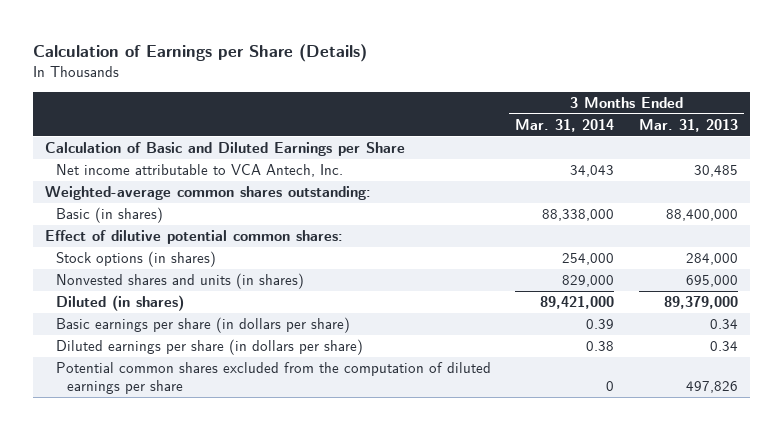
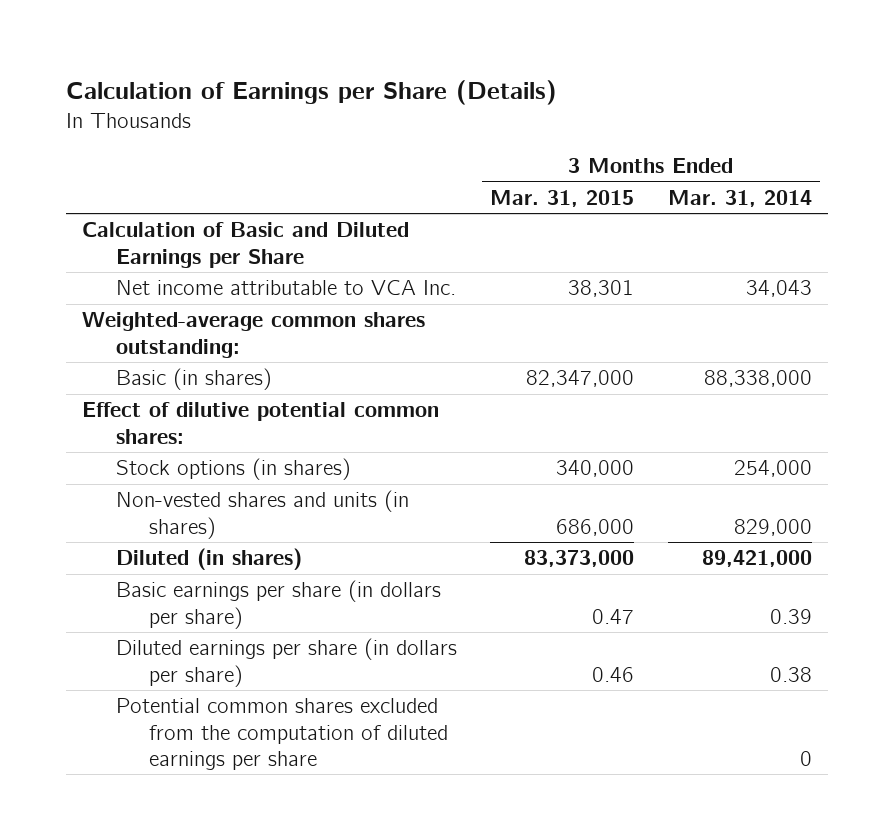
[638,118,738,132] Mar. 31, 2013 -> none
none -> [490,189,635,207] Mar. 31, 2015
[56,164,344,178] Net income attributable to VCA Antech, Inc. -> [115,280,456,296] Net income attributable to VCA Inc.
[56,273,305,290] Nonvested shares and units (in shares) -> [115,490,409,539] Non-vested shares and units (in shares)

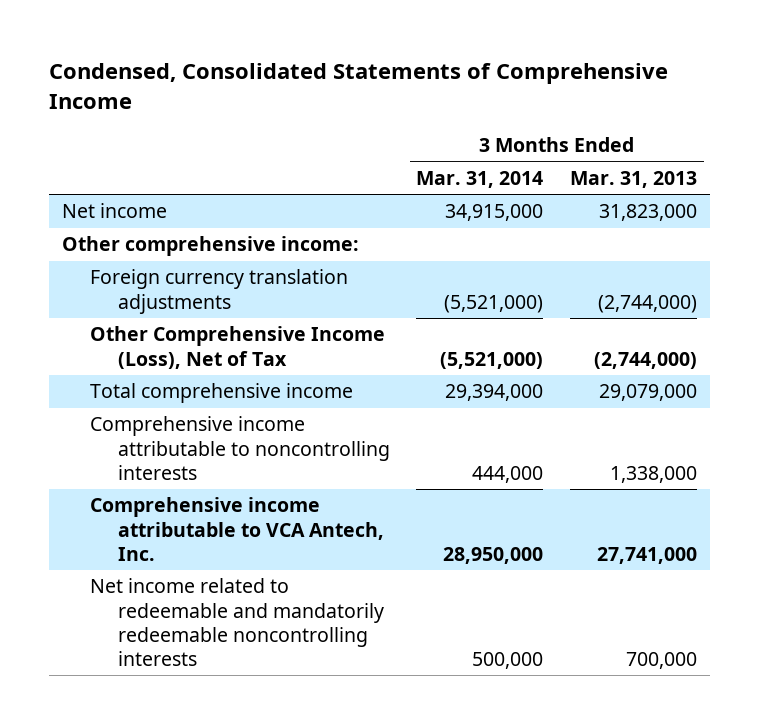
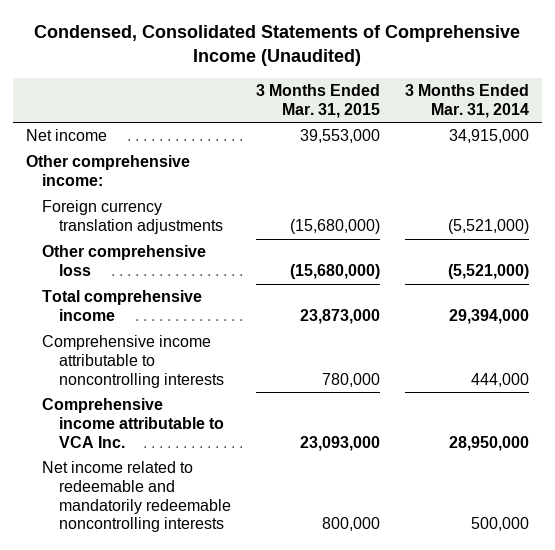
[48,63,668,110] Condensed, Consolidated Statements of Comprehensive Income -> [34,24,521,67] Condensed, Consolidated Statements of Comprehensive Income (Unaudited)
[570,170,698,188] Mar. 31, 2013 -> none
none -> [255,84,380,118] 3 Months Ended Mar. 31, 2015
[89,326,385,369] Other Comprehensive Income (Loss), Net of Tax -> [42,245,207,277] Other comprehensive loss
[89,497,384,561] Comprehensive income attributable to VCA Antech, Inc. -> [42,398,224,448] Comprehensive income attributable to VCA Inc.

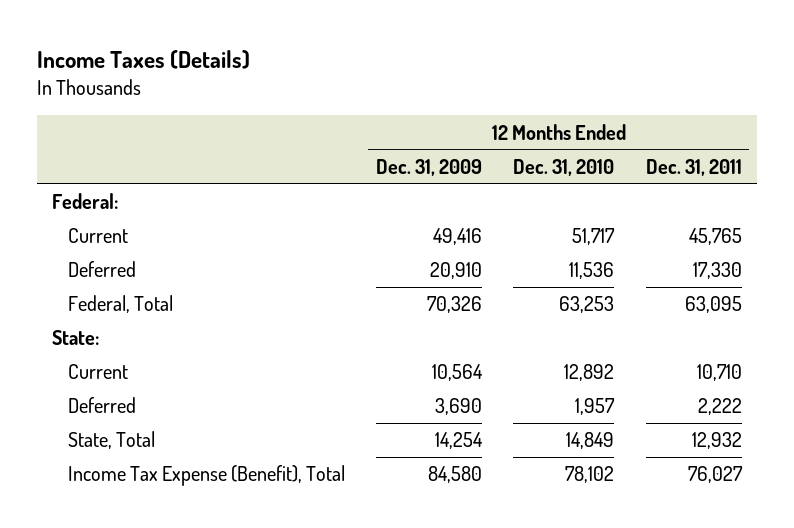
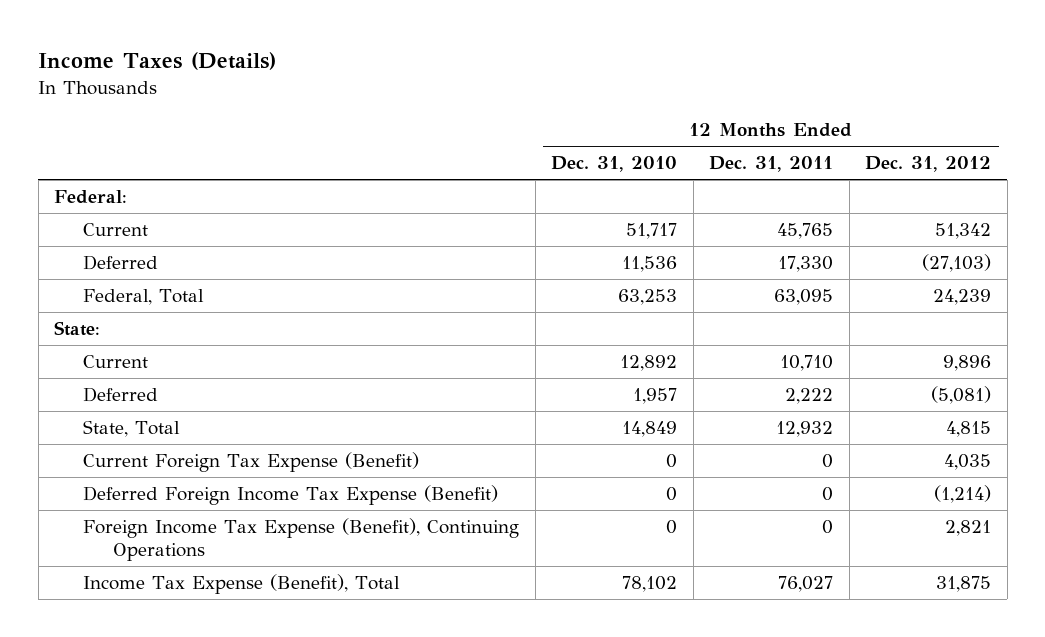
[376,158,483,176] Dec. 31, 2009 -> none
none -> [865,156,992,173] Dec. 31, 2012
none -> [83,452,420,473] Current Foreign Tax Expense (Benefit)
none -> [83,485,499,506] Deferred Foreign Income Tax Expense (Benefit)
none -> [83,518,520,562] Foreign Income Tax Expense (Benefit), Continuing Operations

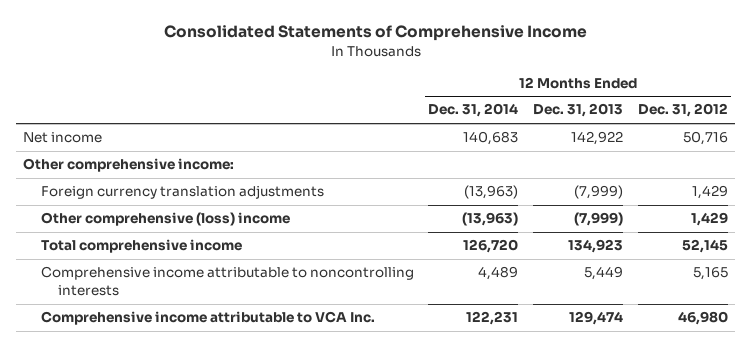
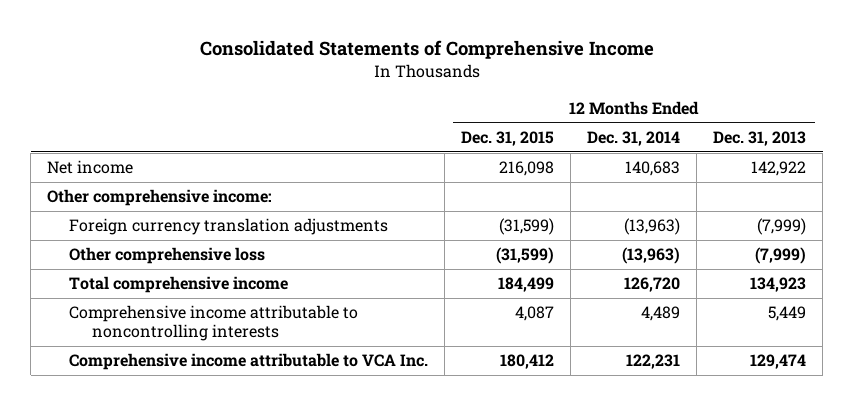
[637,103,728,118] Dec. 31, 2012 -> none
none -> [461,131,555,147] Dec. 31, 2015
[40,212,290,227] Other comprehensive (loss) income -> [69,247,266,265] Other comprehensive loss

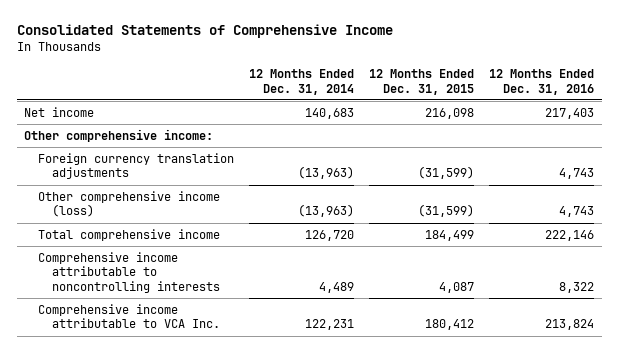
[713,131,807,147] Dec. 31, 2013 -> none
none -> [489,69,595,95] 12 Months Ended Dec. 31, 2016
[69,247,266,265] Other comprehensive loss -> [38,190,221,218] Other comprehensive income (loss)

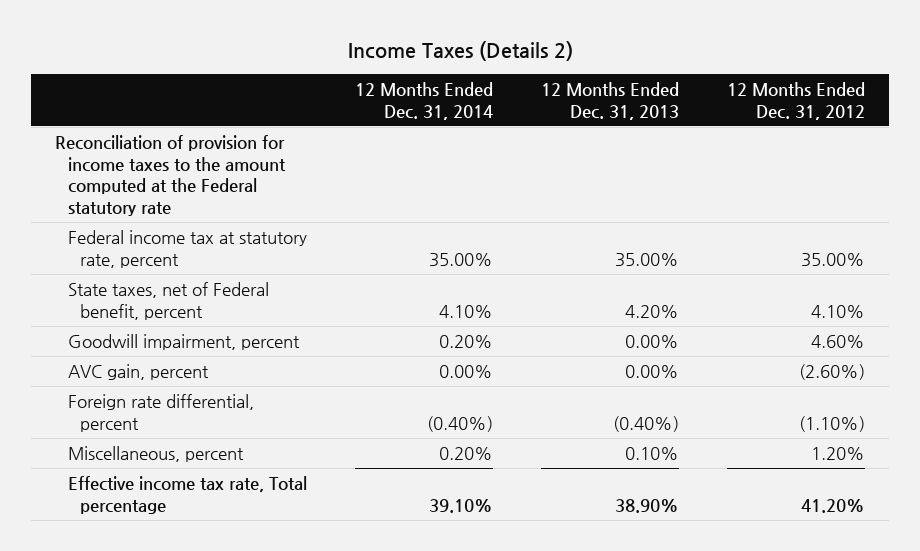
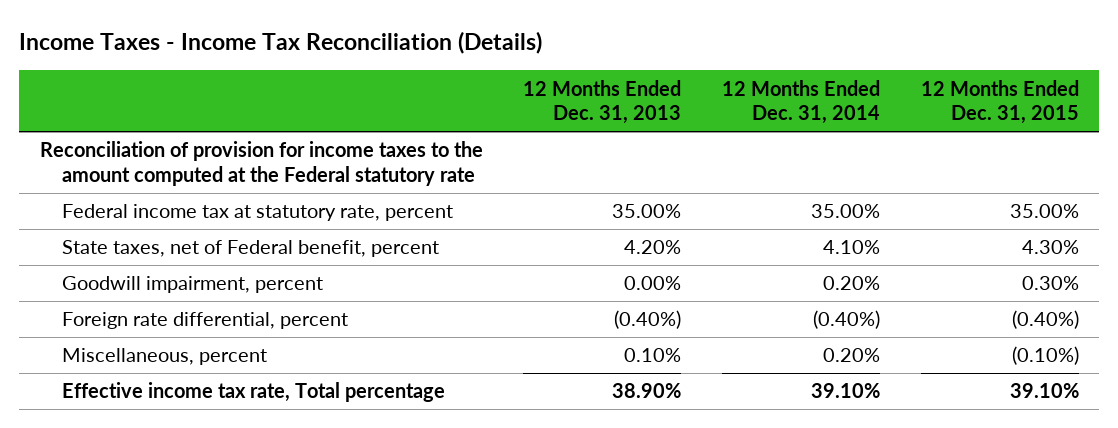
[348,41,574,62] Income Taxes (Details 2) -> [19,31,543,55] Income Taxes - Income Tax Reconciliation (Details)
[726,82,865,120] 12 Months Ended Dec. 31, 2012 -> none
none -> [920,79,1079,125] 12 Months Ended Dec. 31, 2015
[67,363,209,380] AVC gain, percent -> none

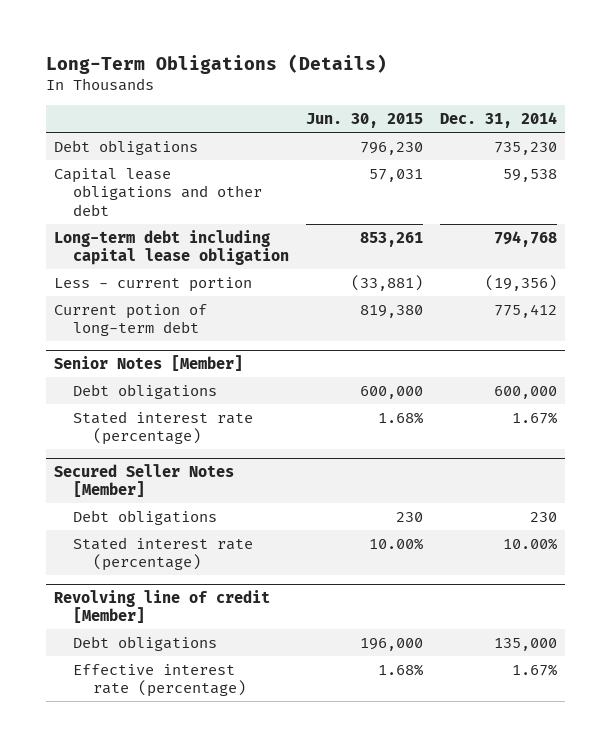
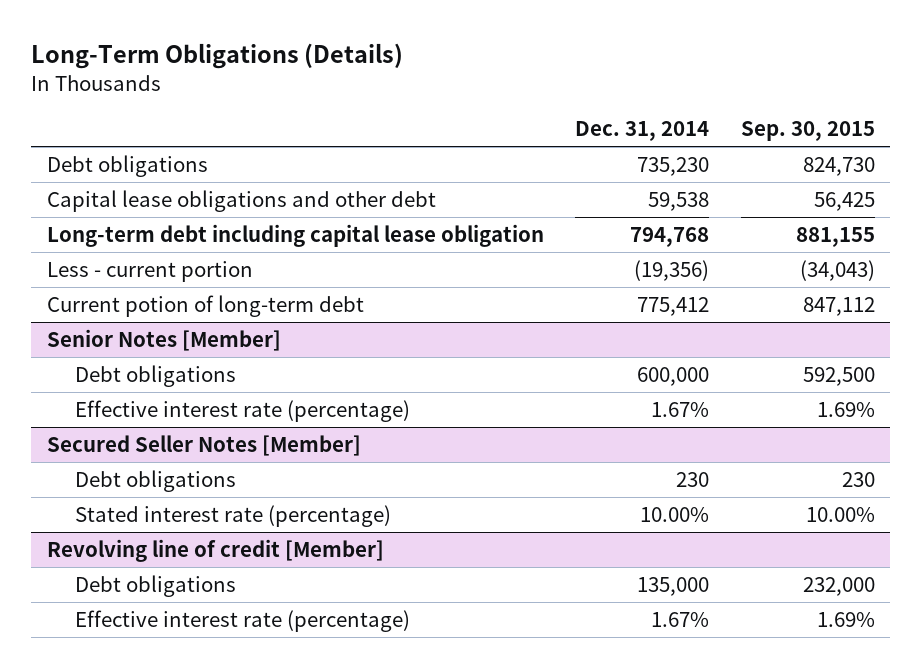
[306,113,424,129] Jun. 30, 2015 -> none
none -> [740,120,875,141] Sep. 30, 2015
[73,410,254,446] Stated interest rate (percentage) -> [74,400,410,423] Effective interest rate (percentage)

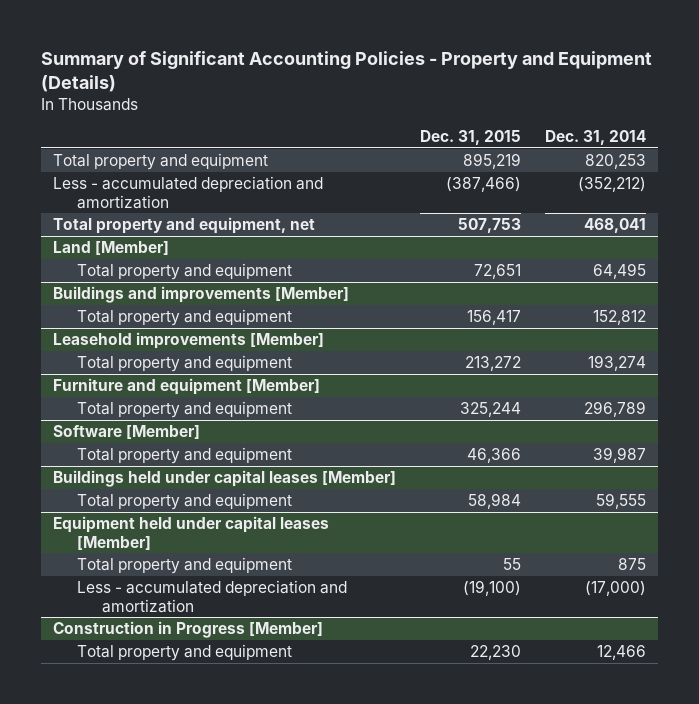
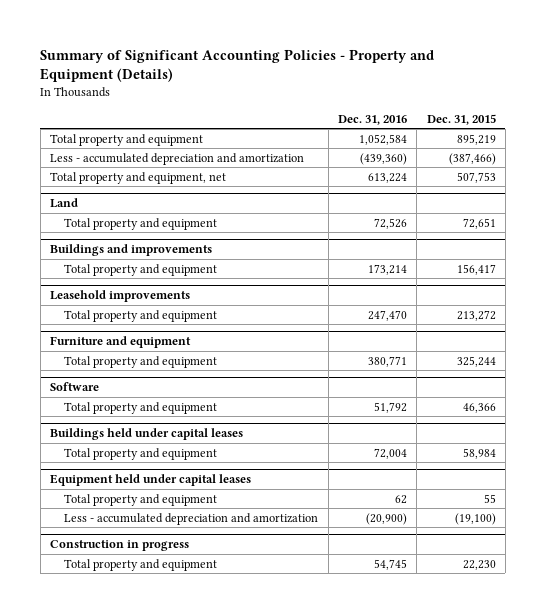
[545,130,647,146] Dec. 31, 2014 -> none
none -> [337,114,407,125] Dec. 31, 2016
[52,241,169,256] Land [Member] -> [50,198,79,209] Land
[52,286,349,304] Buildings and improvements [Member] -> [50,244,213,257] Buildings and improvements
[52,332,324,350] Leasehold improvements [Member] -> [50,290,191,303] Leasehold improvements
[52,378,320,396] Furniture and equipment [Member] -> [50,336,192,349] Furniture and equipment
[52,425,200,440] Software [Member] -> [50,382,100,392] Software
[52,470,396,488] Buildings held under capital leases [Member] -> [50,428,244,441] Buildings held under capital leases
[52,516,329,550] Equipment held under capital leases [Member] -> [50,474,252,487] Equipment held under capital leases
[52,621,323,639] Construction in Progress [Member] -> [50,540,190,552] Construction in progress

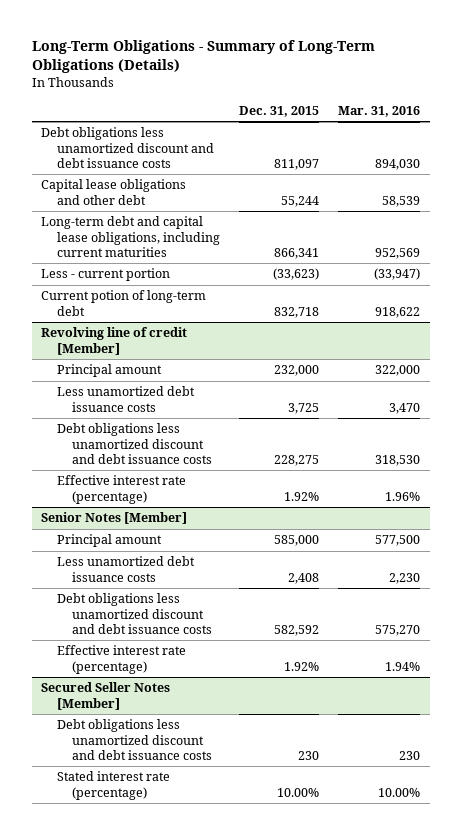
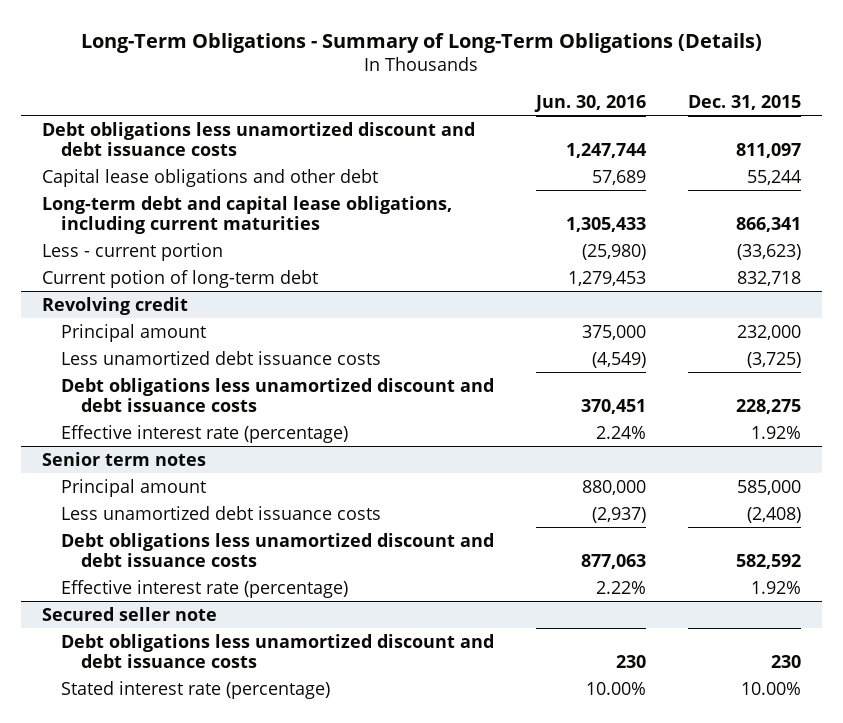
[337,105,420,117] Mar. 31, 2016 -> none
none -> [534,95,647,113] Jun. 30, 2016
[41,327,188,355] Revolving line of credit [Member] -> [41,296,188,315] Revolving credit
[287,402,319,414] 3,725 -> [747,351,802,368] (3,725)
[41,512,188,525] Senior Notes [Member] -> [41,451,206,466] Senior term notes
[287,572,319,584] 2,408 -> [747,506,802,523] (2,408)
[41,682,171,710] Secured Seller Notes [Member] -> [41,606,217,621] Secured seller note

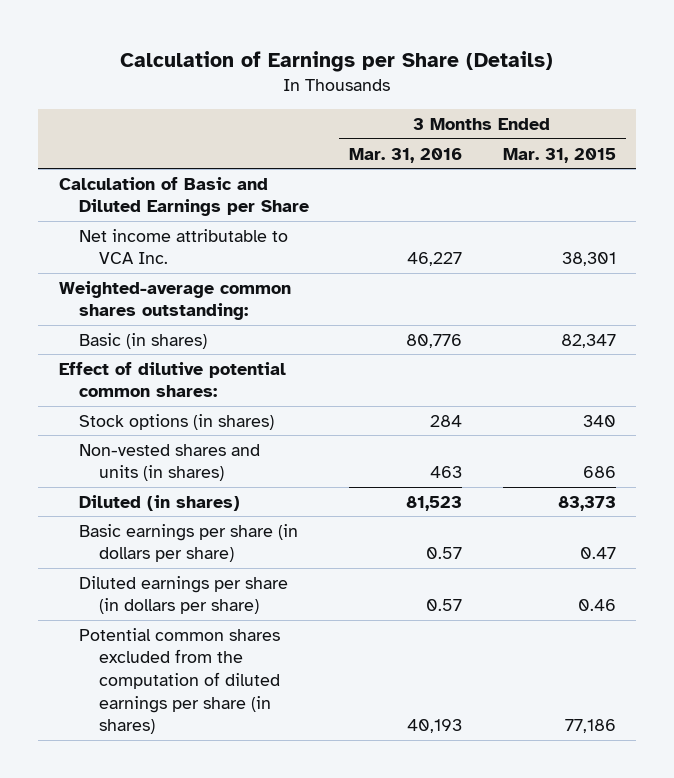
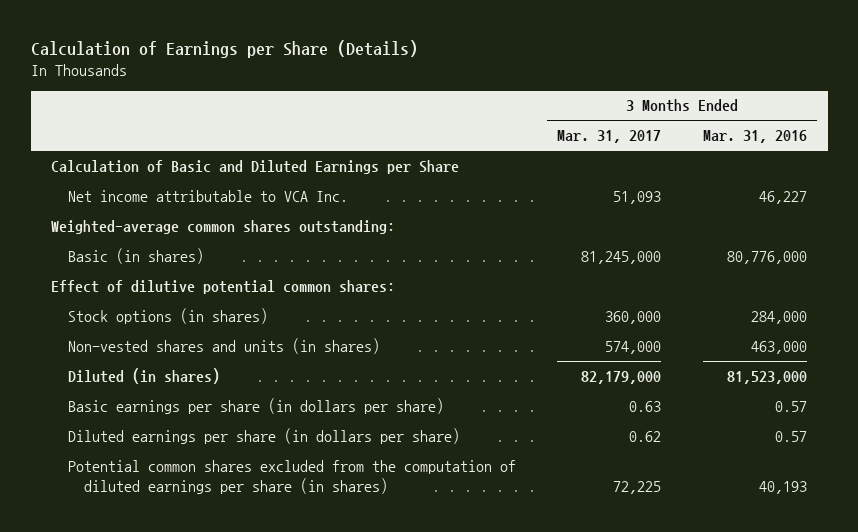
[502,147,616,163] Mar. 31, 2015 -> none
none -> [557,130,662,144] Mar. 31, 2017
[406,333,463,348] 80,776 -> [726,250,807,264] 80,776,000
[430,414,463,427] 284 -> [750,310,807,324] 284,000
[430,466,463,479] 463 -> [750,340,807,354] 463,000
[406,495,463,511] 81,523 -> [726,370,807,384] 81,523,000

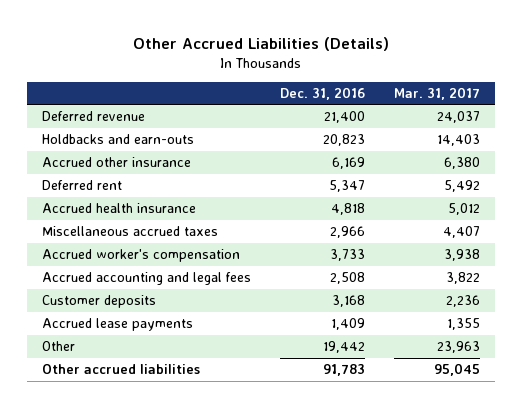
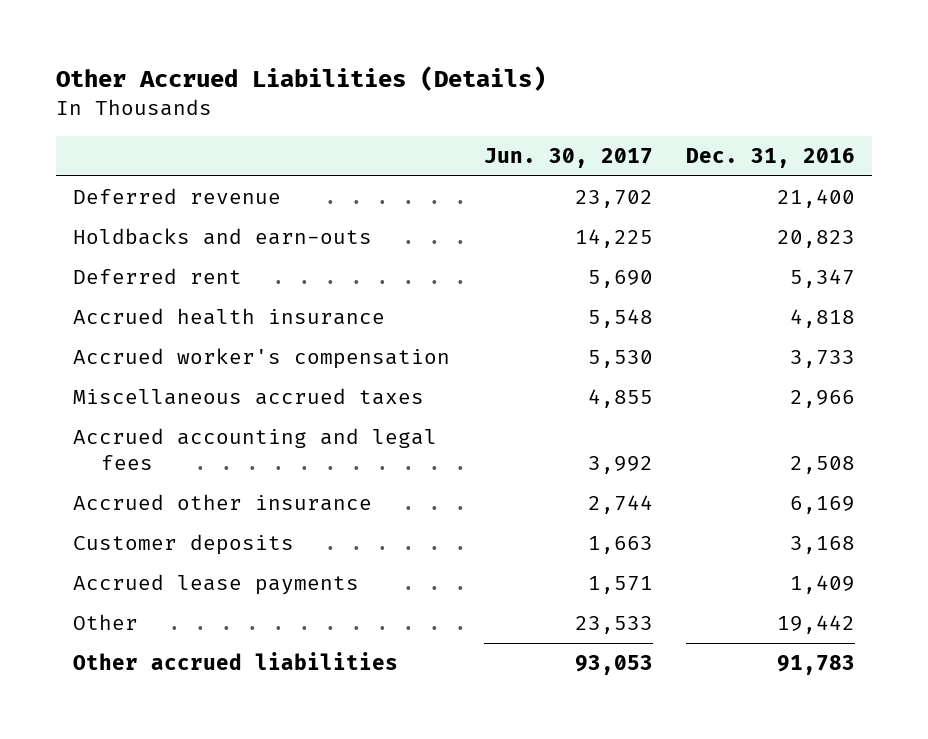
[394,86,481,100] Mar. 31, 2017 -> none
none -> [483,147,653,168] Jun. 30, 2017
[41,226,218,237] Miscellaneous accrued taxes -> [72,388,424,406] Miscellaneous accrued taxes
[41,157,191,168] Accrued other insurance -> [72,494,372,512] Accrued other insurance

